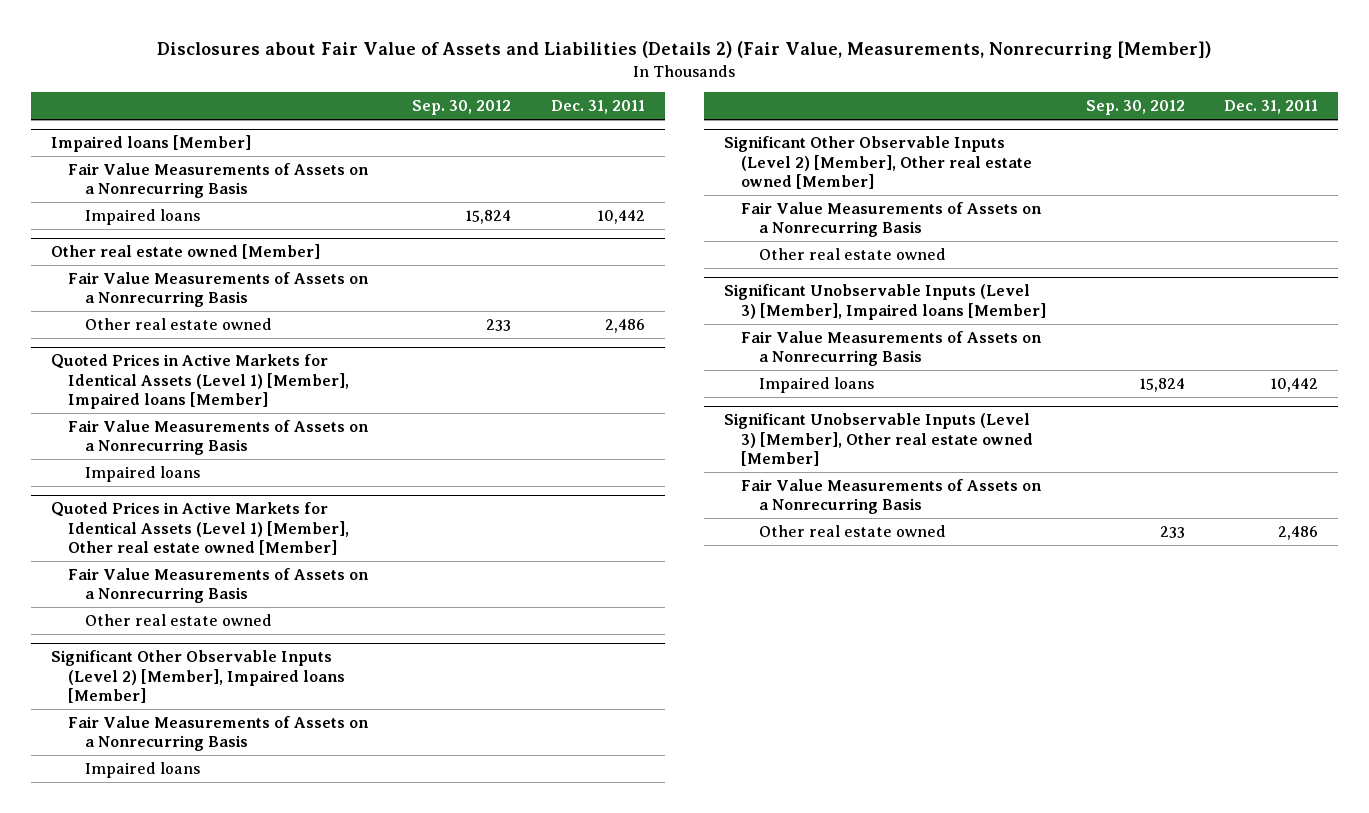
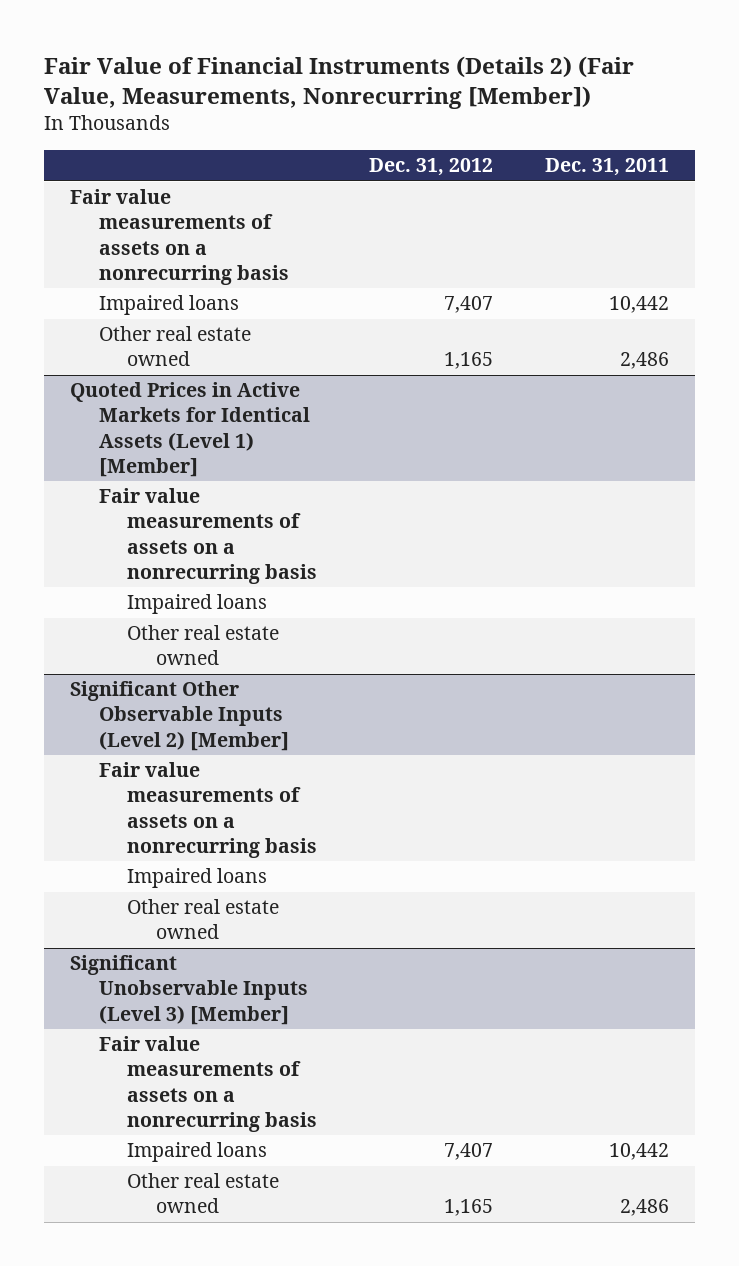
[157,41,1212,60] Disclosures about Fair Value of Assets and Liabilities (Details 2) (Fair Value, Measurements, Nonrecurring [Member]) -> [43,55,634,110] Fair Value of Financial Instruments (Details 2) (Fair Value, Measurements, Nonrecurring [Member])
[412,100,512,116] Sep. 30, 2012 -> none
none -> [369,158,494,177] Dec. 31, 2012
[50,135,251,153] Impaired loans [Member] -> none
[67,162,369,199] Fair Value Measurements of Assets on a Nonrecurring Basis -> [69,189,289,285] Fair value measurements of assets on a nonrecurring basis
[50,244,320,260] Other real estate owned [Member] -> none
[67,271,369,308] Fair Value Measurements of Assets on a Nonrecurring Basis -> none
[50,354,349,410] Quoted Prices in Active Markets for Identical Assets (Level 1) [Member], Impaired loans [Member] -> [69,382,310,477] Quoted Prices in Active Markets for Identical Assets (Level 1) [Member]
[67,419,369,456] Fair Value Measurements of Assets on a Nonrecurring Basis -> [98,488,318,584] Fair value measurements of assets on a nonrecurring basis
[50,502,349,556] Quoted Prices in Active Markets for Identical Assets (Level 1) [Member], Other real estate owned [Member] -> none
[67,567,369,604] Fair Value Measurements of Assets on a Nonrecurring Basis -> none
[50,650,345,704] Significant Other Observable Inputs (Level 2) [Member], Impaired loans [Member] -> [69,681,289,751] Significant Other Observable Inputs (Level 2) [Member]
[67,715,369,752] Fair Value Measurements of Assets on a Nonrecurring Basis -> [98,762,318,858] Fair value measurements of assets on a nonrecurring basis
[723,136,1033,190] Significant Other Observable Inputs (Level 2) [Member], Other real estate owned [Member] -> none
[741,201,1043,238] Fair Value Measurements of Assets on a Nonrecurring Basis -> none
[723,284,1047,320] Significant Unobservable Inputs (Level 3) [Member], Impaired loans [Member] -> [69,955,308,1025] Significant Unobservable Inputs (Level 3) [Member]
[741,330,1043,367] Fair Value Measurements of Assets on a Nonrecurring Basis -> [98,1036,318,1132] Fair value measurements of assets on a nonrecurring basis
[723,413,1034,467] Significant Unobservable Inputs (Level 3) [Member], Other real estate owned [Member] -> none
[741,478,1043,515] Fair Value Measurements of Assets on a Nonrecurring Basis -> none

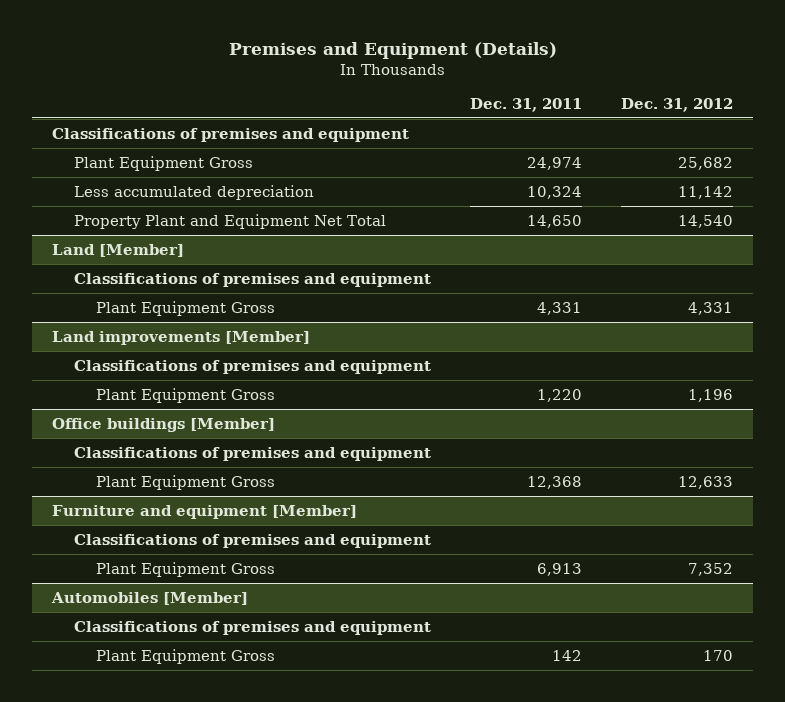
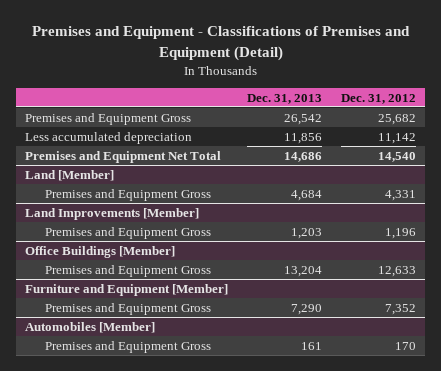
[228,42,557,60] Premises and Equipment (Details) -> [31,26,410,61] Premises and Equipment - Classifications of Premises and Equipment (Detail)
[469,97,582,112] Dec. 31, 2011 -> none
none -> [247,93,323,104] Dec. 31, 2013
[52,127,410,142] Classifications of premises and equipment -> none
[73,155,253,171] Plant Equipment Gross -> [25,112,192,125] Premises and Equipment Gross
[73,213,386,229] Property Plant and Equipment Net Total -> [25,150,222,163] Premises and Equipment Net Total
[73,272,431,287] Classifications of premises and equipment -> none
[73,359,431,374] Classifications of premises and equipment -> none
[73,446,431,461] Classifications of premises and equipment -> none
[73,533,431,548] Classifications of premises and equipment -> none
[95,300,275,316] Plant Equipment Gross -> [44,188,211,201] Premises and Equipment Gross
[52,330,311,345] Land improvements [Member] -> [25,207,200,220] Land Improvements [Member]
[95,387,275,403] Plant Equipment Gross -> [44,226,211,239] Premises and Equipment Gross
[52,417,276,432] Office buildings [Member] -> [25,245,176,258] Office Buildings [Member]
[95,474,275,490] Plant Equipment Gross -> [44,264,211,277] Premises and Equipment Gross
[52,504,358,519] Furniture and equipment [Member] -> [25,283,229,296] Furniture and Equipment [Member]
[95,561,275,577] Plant Equipment Gross -> [44,302,211,315] Premises and Equipment Gross
[73,620,431,635] Classifications of premises and equipment -> none
[95,648,275,664] Plant Equipment Gross -> [44,340,211,353] Premises and Equipment Gross

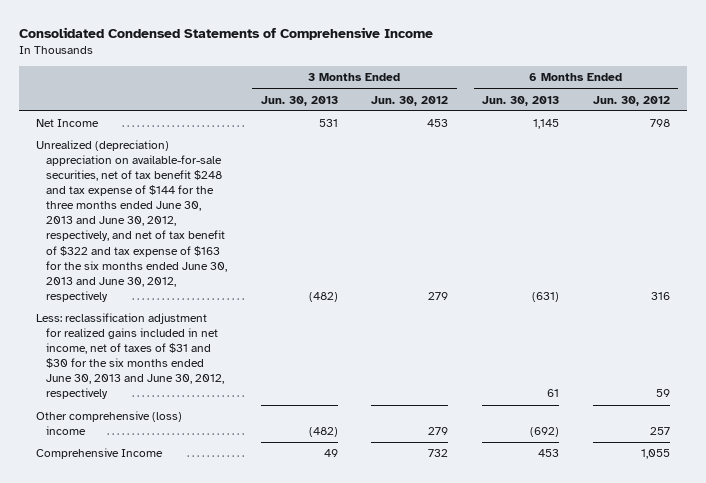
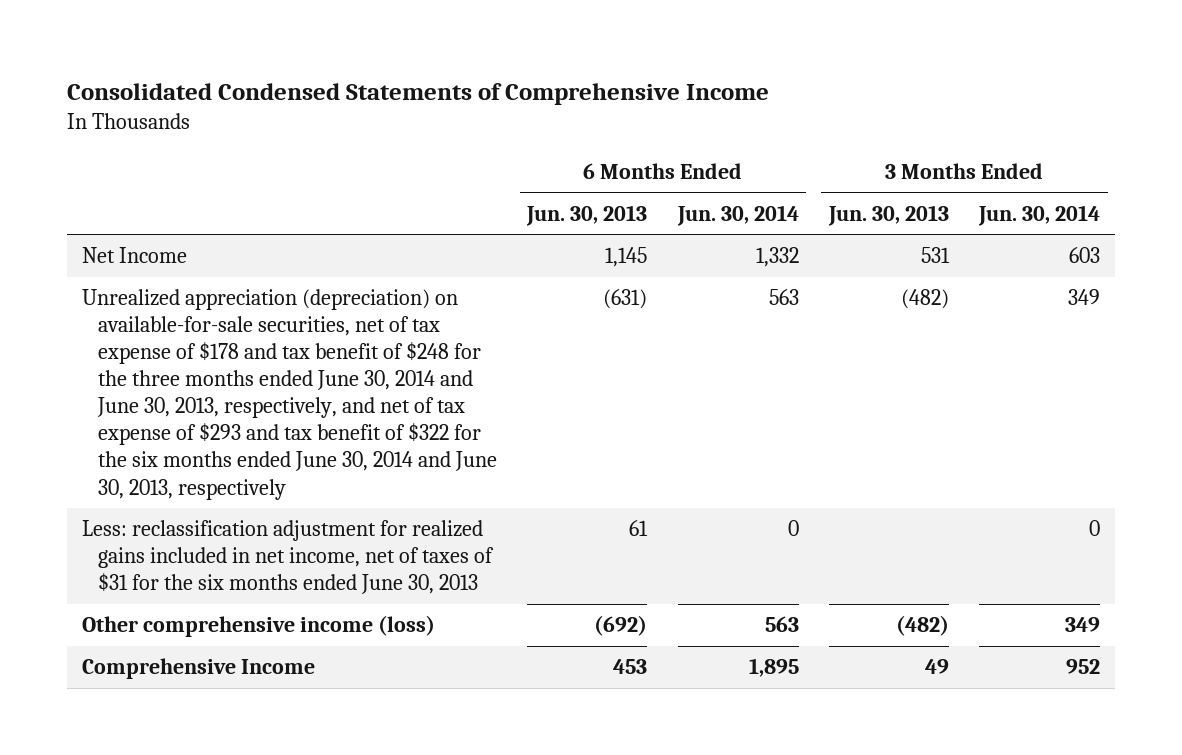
[371,95,449,106] Jun. 30, 2012 -> none
[592,95,670,106] Jun. 30, 2012 -> none
none -> [676,204,799,226] Jun. 30, 2014
none -> [978,204,1101,226] Jun. 30, 2014
[35,140,227,302] Unrealized (depreciation) appreciation on available-for-sale securities, net of tax benefit $248 and tax expense of $144 for the three months ended June 30, 2013 and June 30, 2012, respectively, and net of tax benefit of $322 and tax expense of $163 for the six months ended June 30, 2013 and June 30, 2012, respectively -> [82,289,498,500] Unrealized appreciation (depreciation) on available-for-sale securities, net of tax expense of $178 and tax benefit of $248 for the three months ended June 30, 2014 and June 30, 2013, respectively, and net of tax expense of $293 and tax benefit of $322 for the six months ended June 30, 2014 and June 30, 2013, respectively
[35,313,224,400] Less: reclassification adjustment for realized gains included in net income, net of taxes of $31 and $30 for the six months ended June 30, 2013 and June 30, 2012, respectively -> [82,520,495,595] Less: reclassification adjustment for realized gains included in net income, net of taxes of $31 for the six months ended June 30, 2013
[35,411,182,436] Other comprehensive (loss) income -> [82,615,436,638] Other comprehensive income (loss)

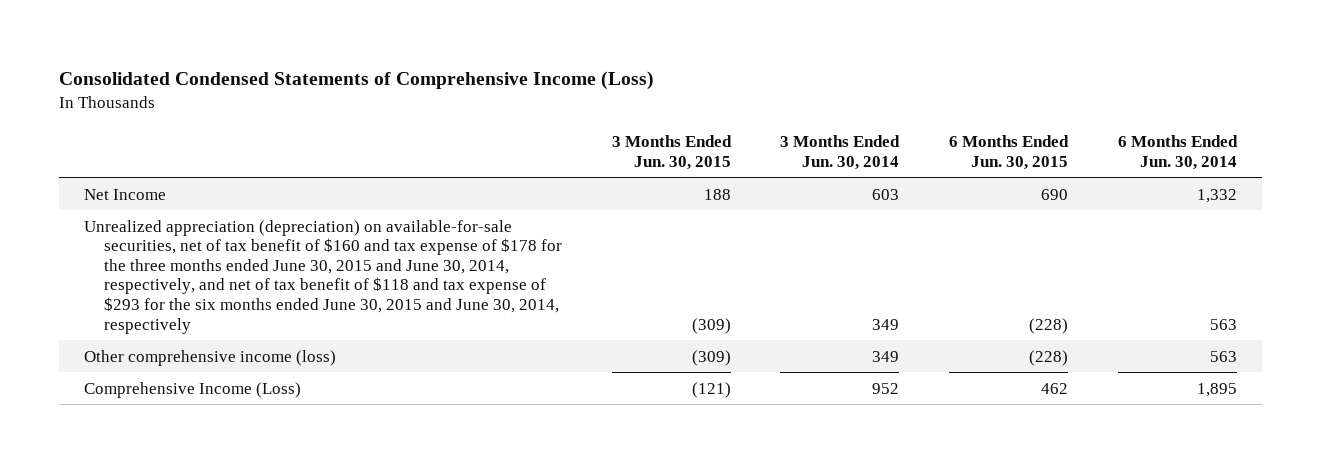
[67,83,770,106] Consolidated Condensed Statements of Comprehensive Income -> [58,71,654,91] Consolidated Condensed Statements of Comprehensive Income (Loss)
[526,204,648,226] Jun. 30, 2013 -> none
[827,204,949,226] Jun. 30, 2013 -> none
none -> [611,134,732,170] 3 Months Ended Jun. 30, 2015
none -> [948,134,1069,170] 6 Months Ended Jun. 30, 2015
[82,520,495,595] Less: reclassification adjustment for realized gains included in net income, net of taxes of $31 for the six months ended June 30, 2013 -> none
[82,289,498,500] Unrealized appreciation (depreciation) on available-for-sale securities, net of tax expense of $178 and tax benefit of $248 for the three months ended June 30, 2014 and June 30, 2013, respectively, and net of tax expense of $293 and tax benefit of $322 for the six months ended June 30, 2014 and June 30, 2013, respectively -> [83,219,562,334] Unrealized appreciation (depreciation) on available-for-sale securities, net of tax benefit of $160 and tax expense of $178 for the three months ended June 30, 2015 and June 30, 2014, respectively, and net of tax benefit of $118 and tax expense of $293 for the six months ended June 30, 2015 and June 30, 2014, respectively
[82,658,316,680] Comprehensive Income -> [83,381,301,398] Comprehensive Income (Loss)

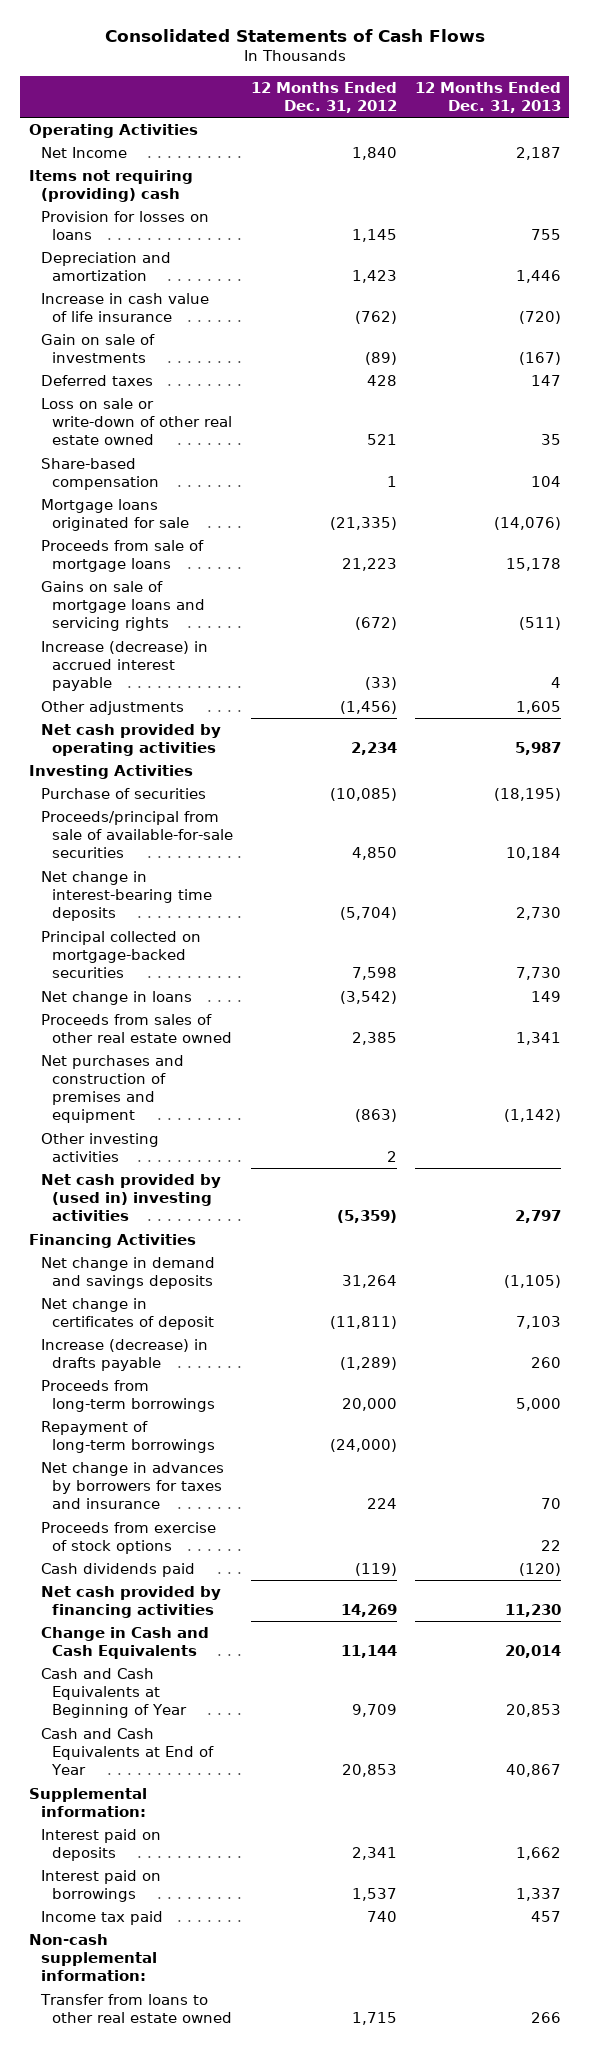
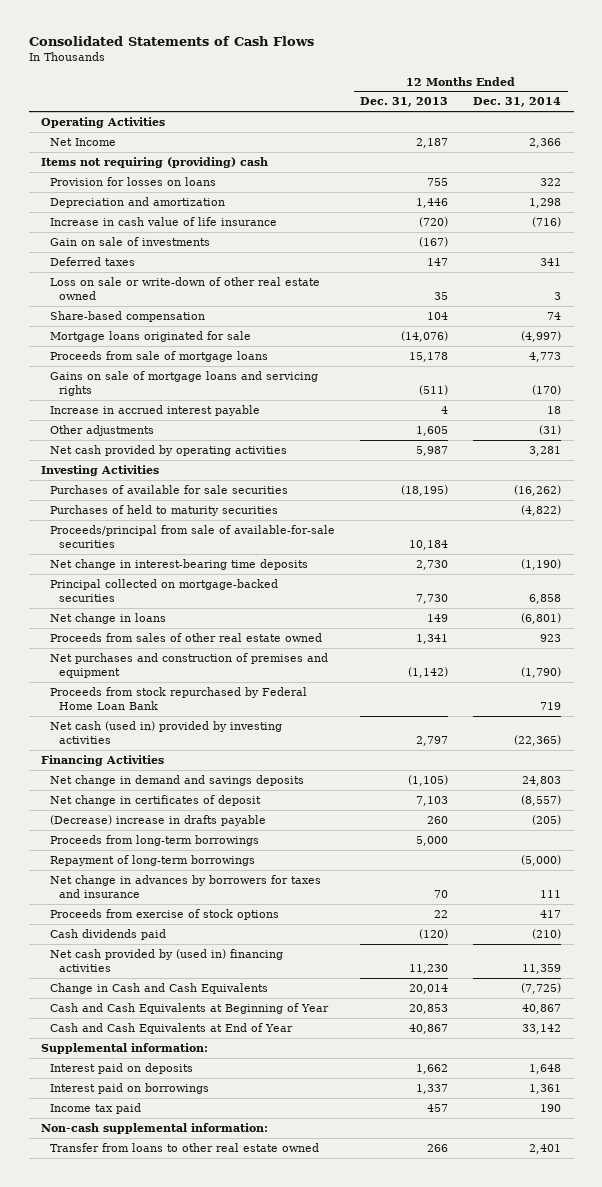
[250,81,397,113] 12 Months Ended Dec. 31, 2012 -> none
none -> [473,97,562,108] Dec. 31, 2014
[40,640,208,692] Increase (decrease) in accrued interest payable -> [49,404,260,416] Increase in accrued interest payable
[40,787,206,799] Purchase of securities -> [49,484,288,494] Purchases of available for sale securities
none -> [49,504,278,516] Purchases of held to maturity securities
[40,1132,159,1162] Other investing activities -> none
none -> [49,686,307,710] Proceeds from stock repurchased by Federal Home Loan Bank
[40,1173,221,1222] Net cash provided by (used in) investing activities -> [49,720,282,744] Net cash (used in) provided by investing activities
[40,1338,208,1371] Increase (decrease) in drafts payable -> [49,814,266,826] (Decrease) increase in drafts payable
[40,1585,221,1618] Net cash provided by financing activities -> [49,948,283,972] Net cash provided by (used in) financing activities

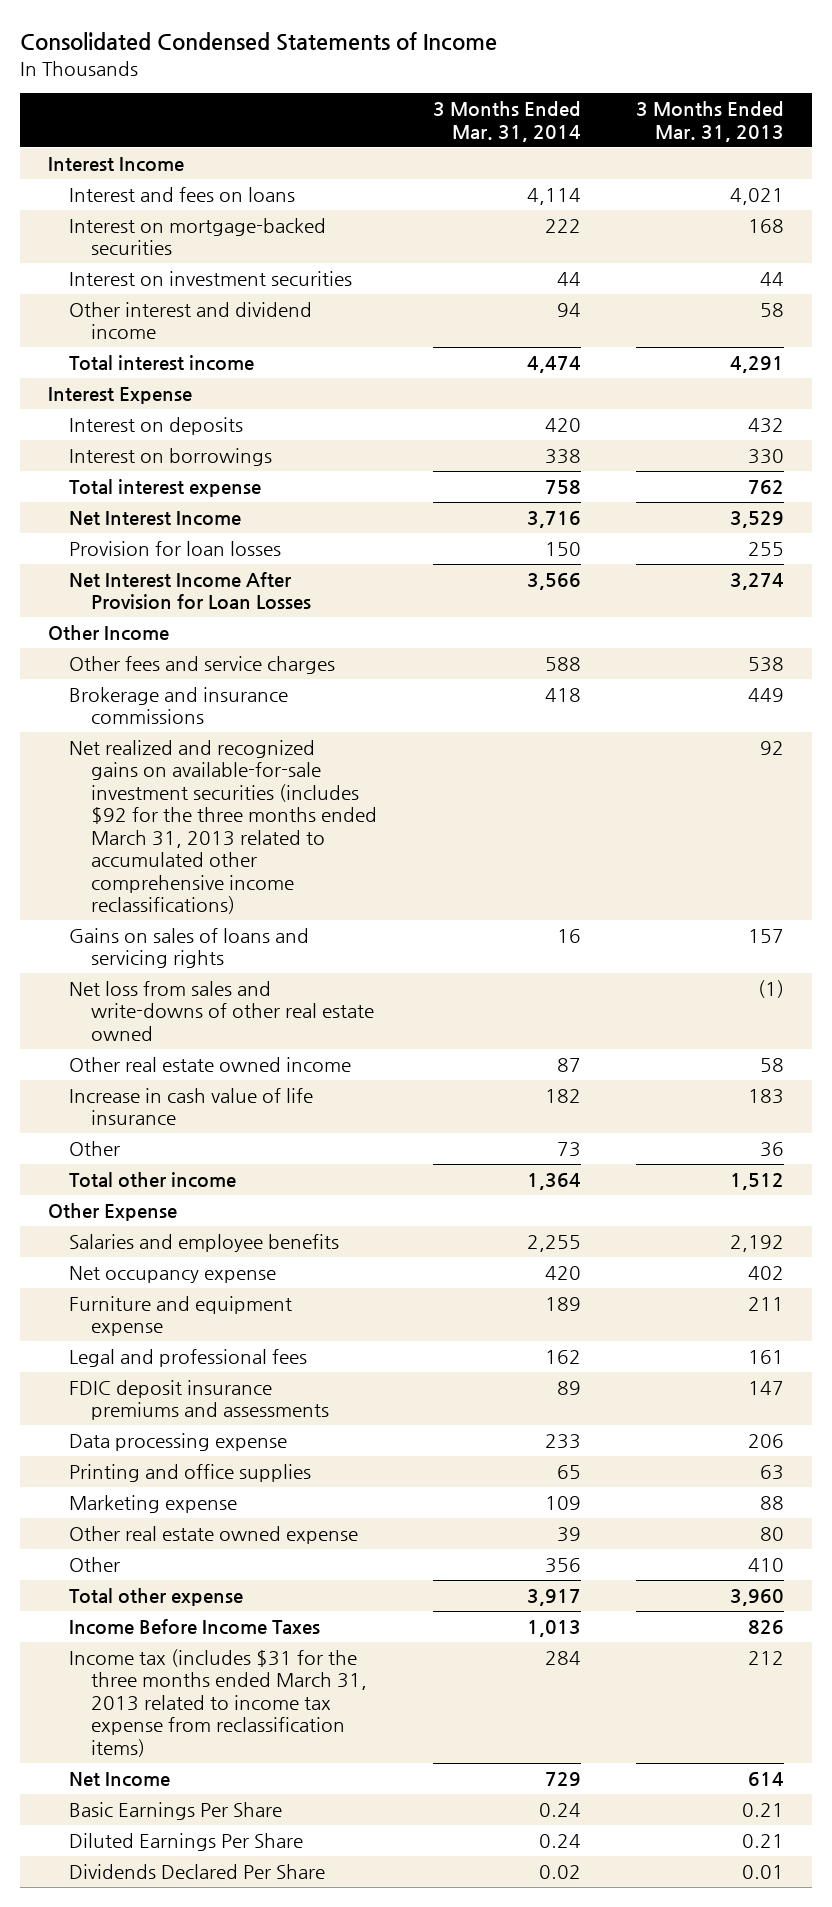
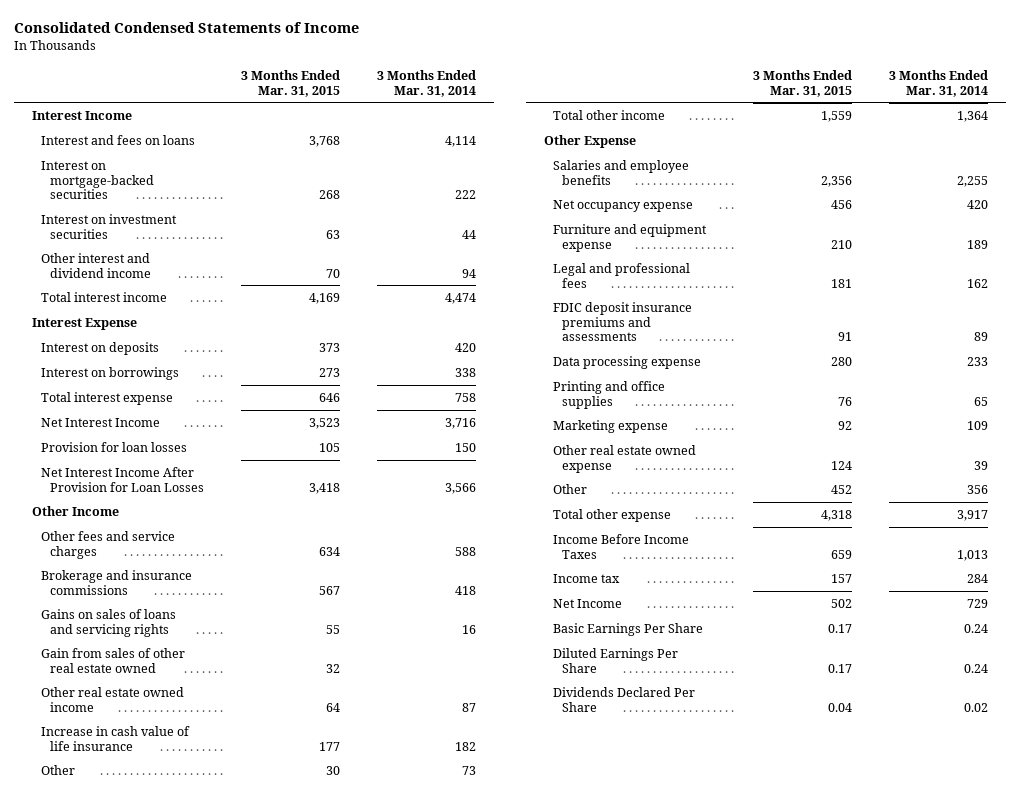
[636,101,785,142] 3 Months Ended Mar. 31, 2013 -> none
none -> [241,69,341,97] 3 Months Ended Mar. 31, 2015
[69,740,377,915] Net realized and recognized gains on available-for-sale investment securities (includes $92 for the three months ended March 31, 2013 related to accumulated other comprehensive income reclassifications) -> none
[69,981,374,1041] Net loss from sales and write-downs of other real estate owned -> [41,647,186,673] Gain from sales of other real estate owned
[69,1649,367,1757] Income tax (includes $31 for the three months ended March 31, 2013 related to income tax expense from reclassification items) -> [552,573,620,583] Income tax

